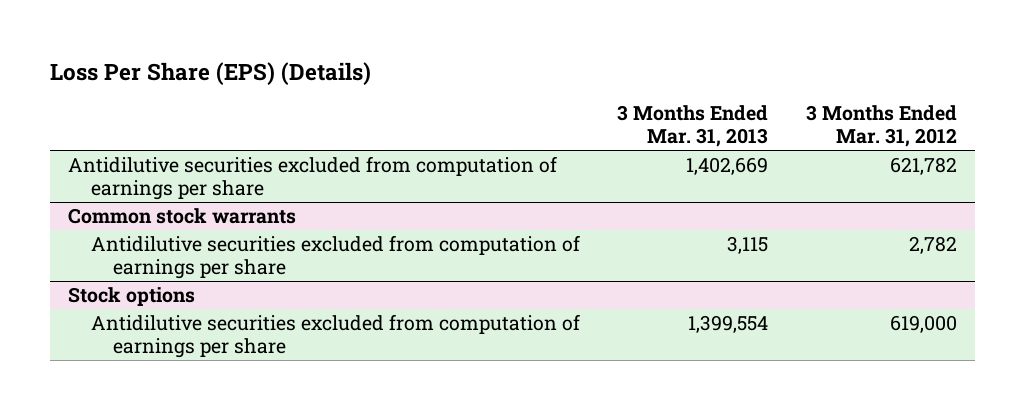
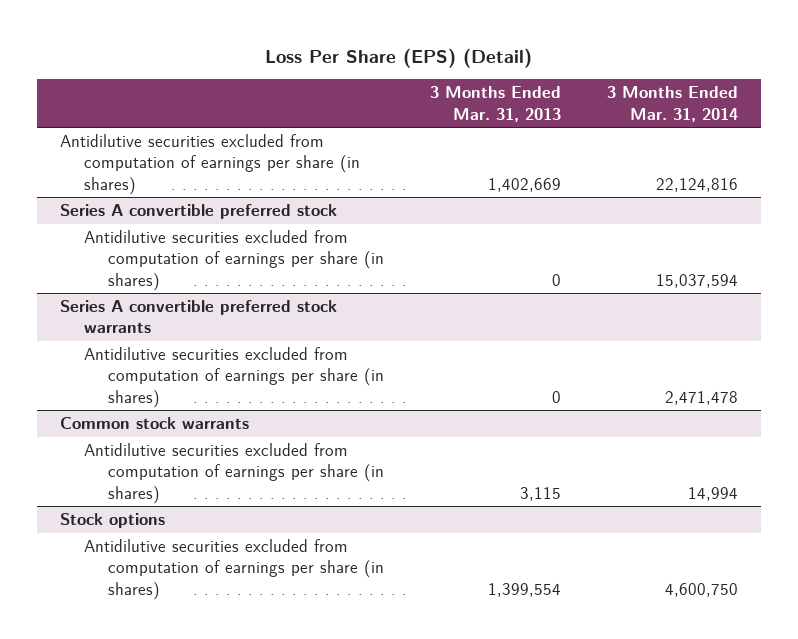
[49,61,371,85] Loss Per Share (EPS) (Details) -> [264,47,532,68] Loss Per Share (EPS) (Detail)
[805,105,957,148] 3 Months Ended Mar. 31, 2012 -> none
none -> [606,86,738,122] 3 Months Ended Mar. 31, 2014
[68,156,558,200] Antidilutive securities excluded from computation of earnings per share -> [59,134,360,195] Antidilutive securities excluded from computation of earnings per share (in shares)
none -> [59,204,337,220] Series A convertible preferred stock
none -> [83,230,384,291] Antidilutive securities excluded from computation of earnings per share (in shares)
none -> [59,300,337,334] Series A convertible preferred stock warrants
none -> [83,347,384,408] Antidilutive securities excluded from computation of earnings per share (in shares)
[90,235,580,279] Antidilutive securities excluded from computation of earnings per share -> [83,443,384,504] Antidilutive securities excluded from computation of earnings per share (in shares)
[90,314,580,358] Antidilutive securities excluded from computation of earnings per share -> [83,539,384,600] Antidilutive securities excluded from computation of earnings per share (in shares)

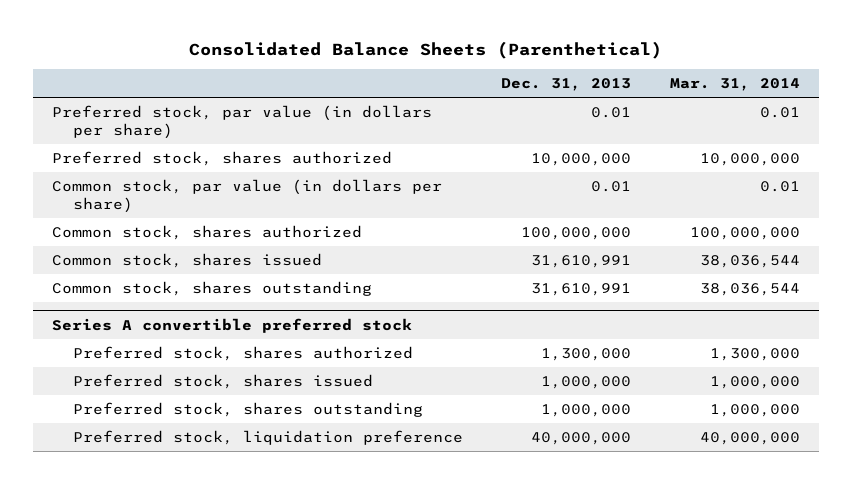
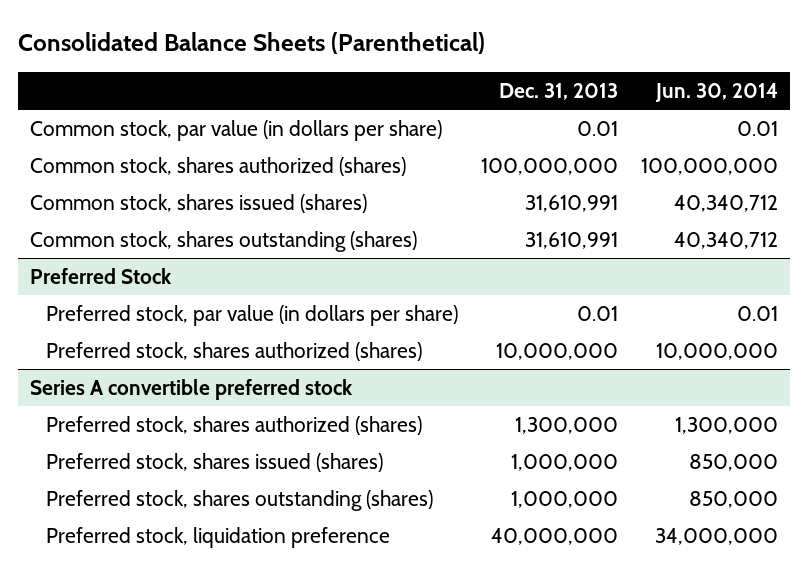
[669,78,800,92] Mar. 31, 2014 -> none
none -> [655,82,779,102] Jun. 30, 2014
[52,105,433,139] Preferred stock, par value (in dollars per share) -> none
[52,151,393,167] Preferred stock, shares authorized -> none
[52,225,363,241] Common stock, shares authorized -> [29,157,406,177] Common stock, shares authorized (shares)
[52,253,323,269] Common stock, shares issued -> [29,194,367,214] Common stock, shares issued (shares)
[52,281,373,297] Common stock, shares outstanding -> [29,231,417,253] Common stock, shares outstanding (shares)
none -> [29,268,172,285] Preferred Stock
none -> [45,305,458,327] Preferred stock, par value (in dollars per share)
none -> [45,342,422,362] Preferred stock, shares authorized (shares)
[73,346,414,362] Preferred stock, shares authorized -> [45,416,422,436] Preferred stock, shares authorized (shares)
[73,374,374,390] Preferred stock, shares issued -> [45,453,383,473] Preferred stock, shares issued (shares)
[73,402,424,418] Preferred stock, shares outstanding -> [45,490,433,512] Preferred stock, shares outstanding (shares)

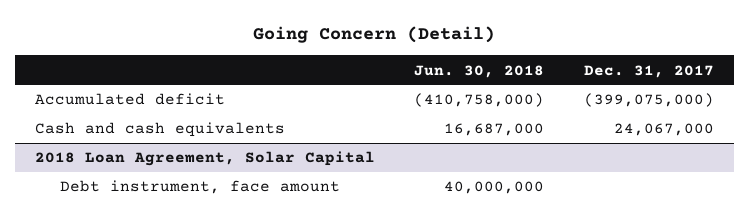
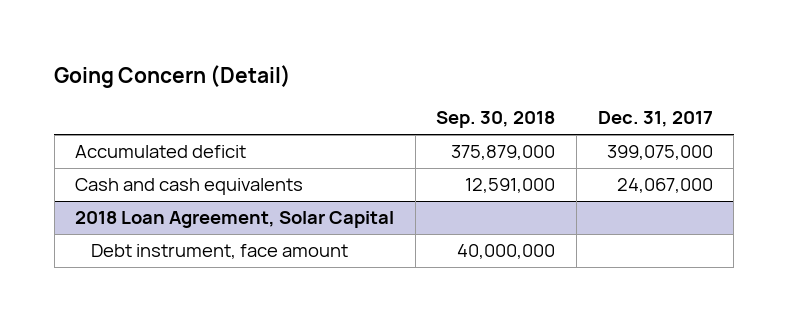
[414,64,545,78] Jun. 30, 2018 -> none
none -> [436,111,556,129] Sep. 30, 2018
[583,93,714,108] (399,075,000) -> [606,145,713,161] 399,075,000

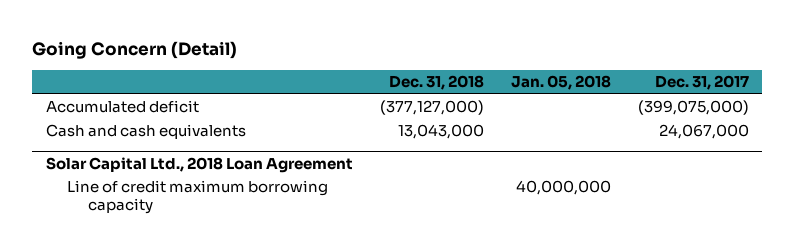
[436,111,556,129] Sep. 30, 2018 -> none
none -> [388,75,484,91] Dec. 31, 2018
none -> [510,75,611,91] Jan. 05, 2018
[606,145,713,161] 399,075,000 -> [637,100,749,116] (399,075,000)
[91,244,349,260] Debt instrument, face amount -> none
[75,211,395,229] 2018 Loan Agreement, Solar Capital -> [45,156,353,173] Solar Capital Ltd., 2018 Loan Agreement
none -> [66,180,328,214] Line of credit maximum borrowing capacity

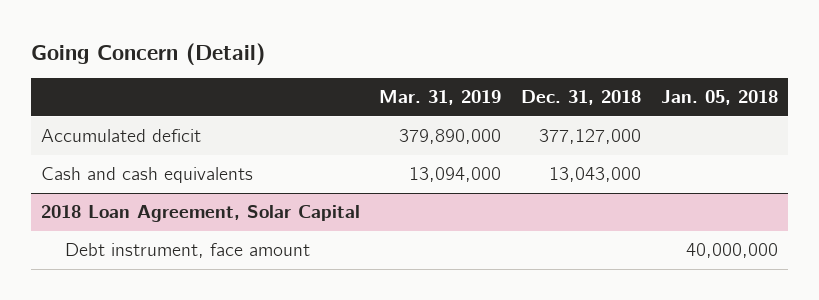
[654,75,749,91] Dec. 31, 2017 -> none
none -> [379,90,502,106] Mar. 31, 2019
[379,100,484,116] (377,127,000) -> [539,129,642,145] 377,127,000
[66,180,328,214] Line of credit maximum borrowing capacity -> none
[45,156,353,173] Solar Capital Ltd., 2018 Loan Agreement -> [40,205,360,223] 2018 Loan Agreement, Solar Capital
none -> [64,243,310,259] Debt instrument, face amount

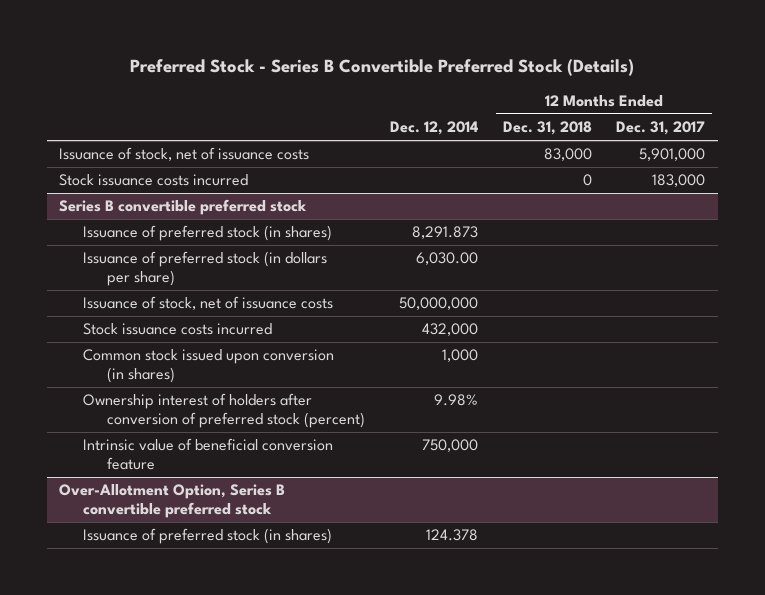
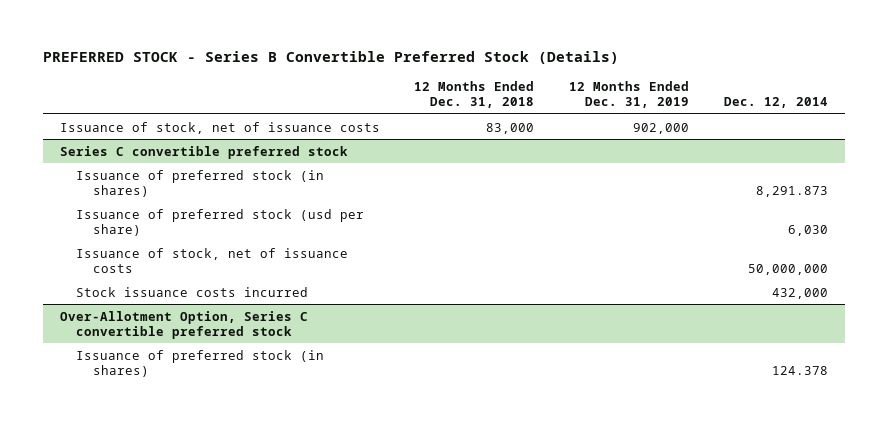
[130,58,635,76] Preferred Stock - Series B Convertible Preferred Stock (Details) -> [42,51,619,65] PREFERRED STOCK - Series B Convertible Preferred Stock (Details)
[616,121,706,136] Dec. 31, 2017 -> none
none -> [569,81,690,109] 12 Months Ended Dec. 31, 2019
[59,174,249,187] Stock issuance costs incurred -> none
[59,199,308,216] Series B convertible preferred stock -> [59,145,348,159] Series C convertible preferred stock
[83,251,328,286] Issuance of preferred stock (in dollars per share) -> [76,208,365,236] Issuance of preferred stock (usd per share)
[415,252,478,266] 6,030.00 -> [787,224,828,236] 6,030
[83,349,335,383] Common stock issued upon conversion (in shares) -> none
[83,393,365,428] Ownership interest of holders after conversion of preferred stock (percent) -> none
[83,438,334,470] Intrinsic value of beneficial conversion feature -> none
[59,484,286,518] Over-Allotment Option, Series B convertible preferred stock -> [59,310,308,339] Over-Allotment Option, Series C convertible preferred stock

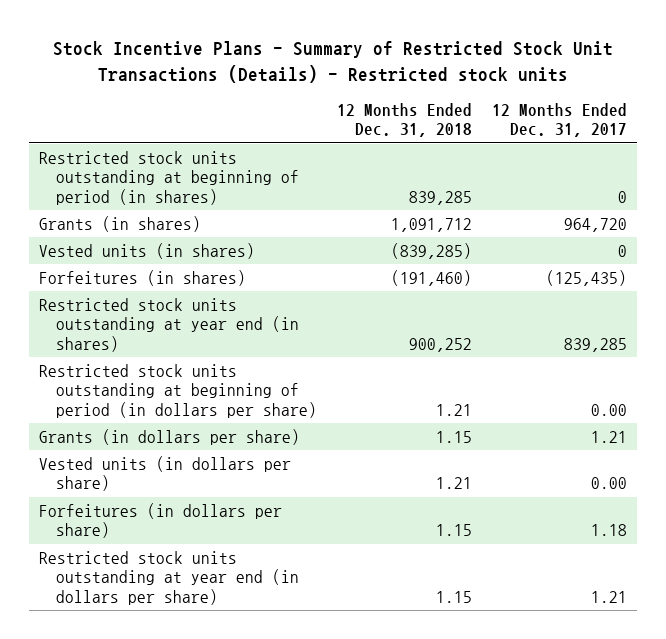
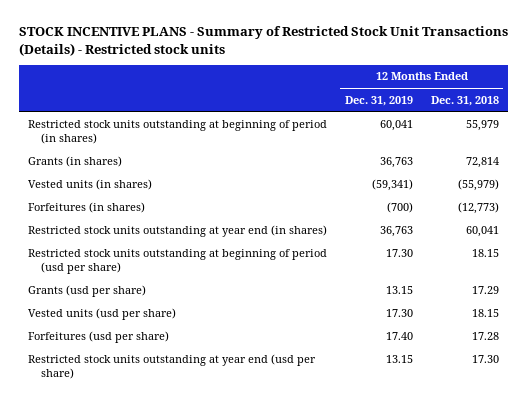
[52,41,613,83] Stock Incentive Plans - Summary of Restricted Stock Unit Transactions (Details) - Restricted stock units -> [18,26,508,56] STOCK INCENTIVE PLANS - Summary of Restricted Stock Unit Transactions (Details) - Restricted stock units
[491,102,627,138] 12 Months Ended Dec. 31, 2017 -> none
none -> [344,95,413,106] Dec. 31, 2019
[408,190,472,205] 839,285 -> [465,119,499,131] 55,979
[390,217,472,232] 1,091,712 -> [465,156,499,168] 72,814
[390,242,472,259] (839,285) -> [457,178,499,191] (55,979)
[390,269,472,286] (191,460) -> [457,201,499,214] (12,773)
[408,337,472,352] 900,252 -> [465,225,499,237] 60,041
[39,363,317,418] Restricted stock units outstanding at beginning of period (in dollars per share) -> [27,248,327,274] Restricted stock units outstanding at beginning of period (usd per share)
[435,403,472,416] 1.21 -> [471,248,499,257] 18.15
[39,428,301,445] Grants (in dollars per share) -> [27,284,146,297] Grants (usd per share)
[435,430,472,443] 1.15 -> [471,285,499,294] 17.29
[39,455,292,492] Vested units (in dollars per share) -> [27,307,176,320] Vested units (usd per share)
[435,477,472,490] 1.21 -> [471,308,499,317] 18.15
[39,502,283,539] Forfeitures (in dollars per share) -> [27,330,169,343] Forfeitures (usd per share)
[435,524,472,537] 1.15 -> [471,331,499,340] 17.28
[39,550,299,605] Restricted stock units outstanding at year end (in dollars per share) -> [27,353,316,379] Restricted stock units outstanding at year end (usd per share)
[435,590,472,603] 1.15 -> [471,354,499,363] 17.30

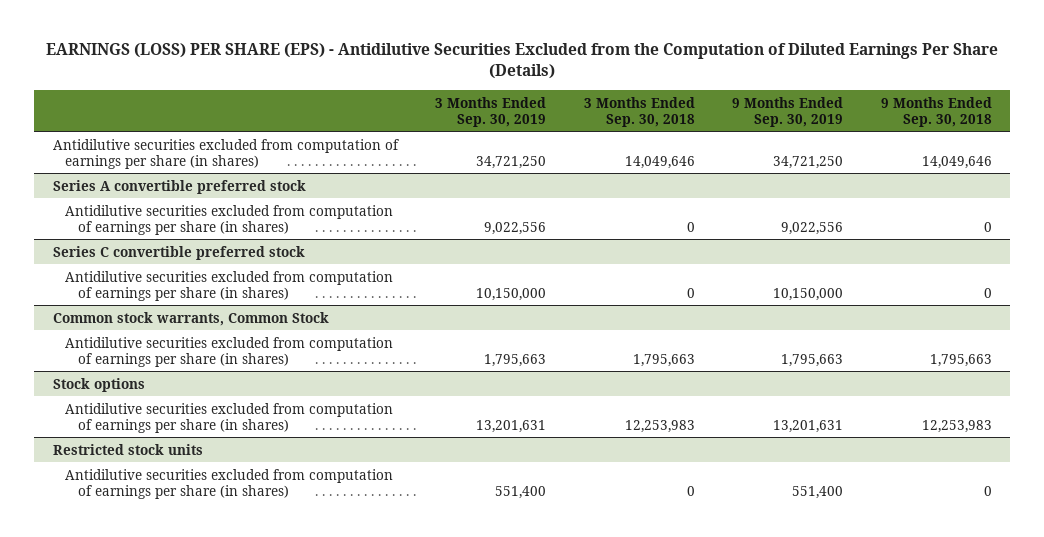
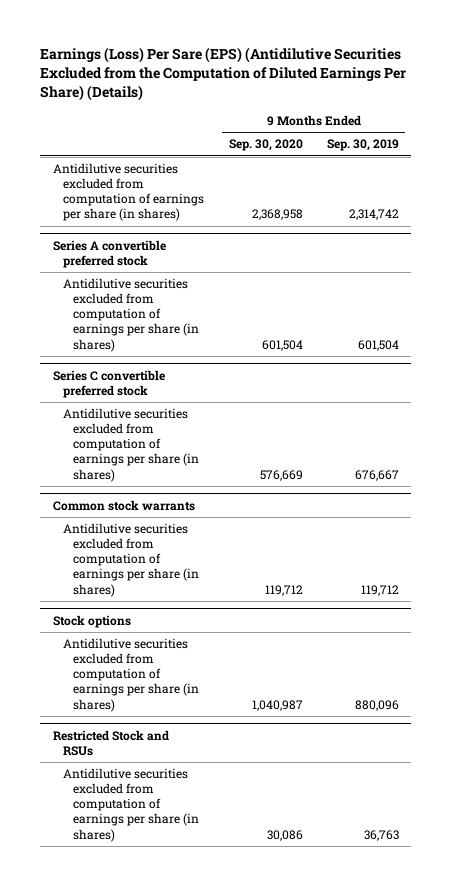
[46,43,999,80] EARNINGS (LOSS) PER SHARE (EPS) - Antidilutive Securities Excluded from the Computation of Diluted Earnings Per Share (Details) -> [40,47,407,101] Earnings (Loss) Per Sare (EPS) (Antidilutive Securities Excluded from the Computation of Diluted Earnings Per Share) (Details)
[435,96,547,127] 3 Months Ended Sep. 30, 2019 -> none
[583,96,695,127] 3 Months Ended Sep. 30, 2018 -> none
[880,96,992,127] 9 Months Ended Sep. 30, 2018 -> none
none -> [228,139,303,152] Sep. 30, 2020
[773,155,844,169] 34,721,250 -> [349,209,400,221] 2,314,742
[781,221,844,235] 9,022,556 -> [358,339,400,351] 601,504
[773,287,844,301] 10,150,000 -> [355,469,400,481] 676,667
[52,311,329,326] Common stock warrants, Common Stock -> [52,499,195,511] Common stock warrants
[781,353,844,367] 1,795,663 -> [361,584,400,596] 119,712
[52,443,203,455] Restricted stock units -> none
[773,419,844,433] 13,201,631 -> [355,699,400,711] 880,096
none -> [52,729,169,756] Restricted Stock and RSUs
[792,485,844,499] 551,400 -> [364,829,400,841] 36,763

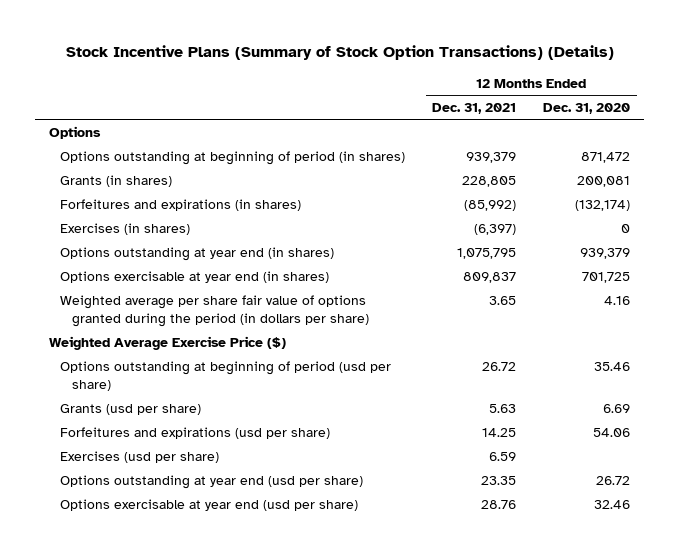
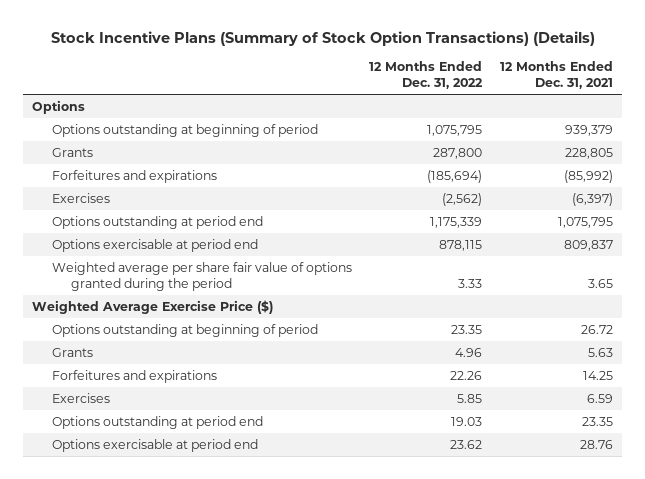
[543,102,631,114] Dec. 31, 2020 -> none
none -> [369,61,484,90] 12 Months Ended Dec. 31, 2022
[60,150,406,165] Options outstanding at beginning of period (in shares) -> [51,123,318,137] Options outstanding at beginning of period
[60,174,173,187] Grants (in shares) -> [51,147,93,157] Grants
[60,198,302,211] Forfeitures and expirations (in shares) -> [51,169,217,183] Forfeitures and expirations
[60,222,191,235] Exercises (in shares) -> [51,192,110,203] Exercises
[60,246,335,261] Options outstanding at year end (in shares) -> [51,215,263,229] Options outstanding at period end
[60,270,330,283] Options exercisable at year end (in shares) -> [51,238,258,252] Options exercisable at period end
[60,294,369,327] Weighted average per share fair value of options granted during the period (in dollars per share) -> [51,261,352,291] Weighted average per share fair value of options granted during the period
[60,360,392,391] Options outstanding at beginning of period (usd per share) -> [51,323,318,337] Options outstanding at beginning of period
[60,403,202,415] Grants (usd per share) -> [51,347,93,357] Grants
[60,426,331,439] Forfeitures and expirations (usd per share) -> [51,369,217,383] Forfeitures and expirations
[60,450,220,463] Exercises (usd per share) -> [51,392,110,403] Exercises
[60,474,364,489] Options outstanding at year end (usd per share) -> [51,415,263,429] Options outstanding at period end
[60,498,359,511] Options exercisable at year end (usd per share) -> [51,438,258,452] Options exercisable at period end

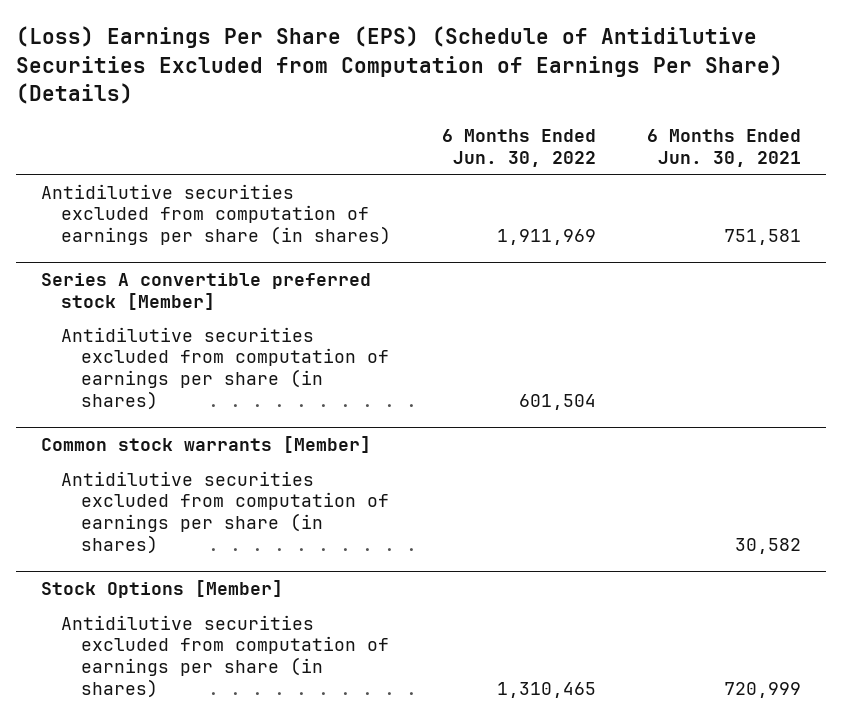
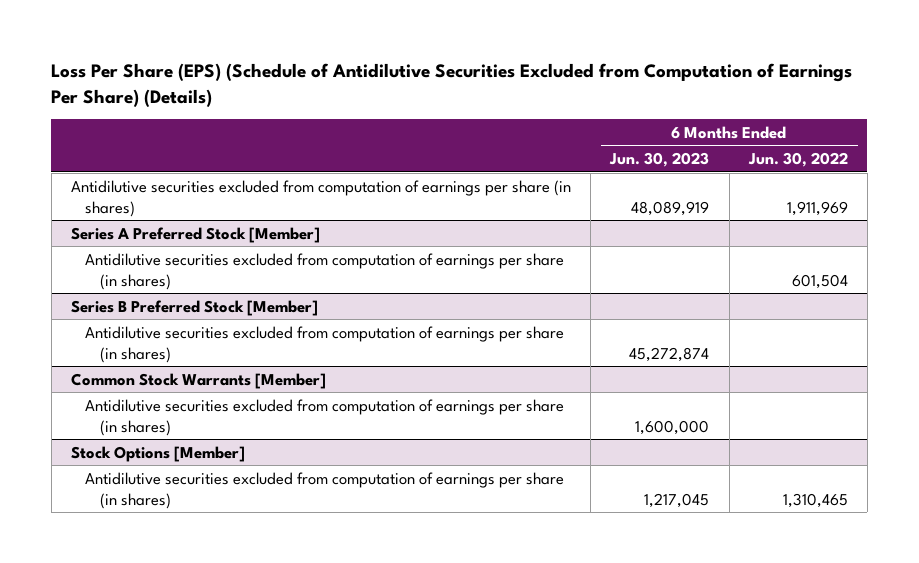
[16,26,784,104] (Loss) Earnings Per Share (EPS) (Schedule of Antidilutive Securities Excluded from Computation of Earnings Per Share) (Details) -> [51,63,853,107] Loss Per Share (EPS) (Schedule of Antidilutive Securities Excluded from Computation of Earnings Per Share) (Details)
[646,129,801,168] 6 Months Ended Jun. 30, 2021 -> none
none -> [609,152,710,168] Jun. 30, 2023
[41,273,372,311] Series A convertible preferred stock [Member] -> [70,226,320,243] Series A Preferred Stock [Member]
[41,436,372,454] Common stock warrants [Member] -> none
none -> [70,299,318,316] Series B Preferred Stock [Member]
none -> [70,372,326,389] Common Stock Warrants [Member]
none -> [85,398,565,436] Antidilutive securities excluded from computation of earnings per share (in shares)

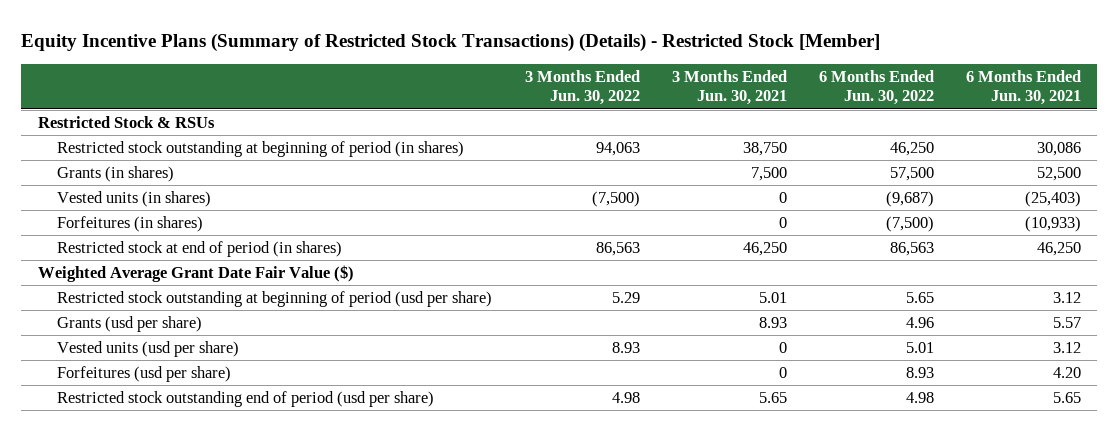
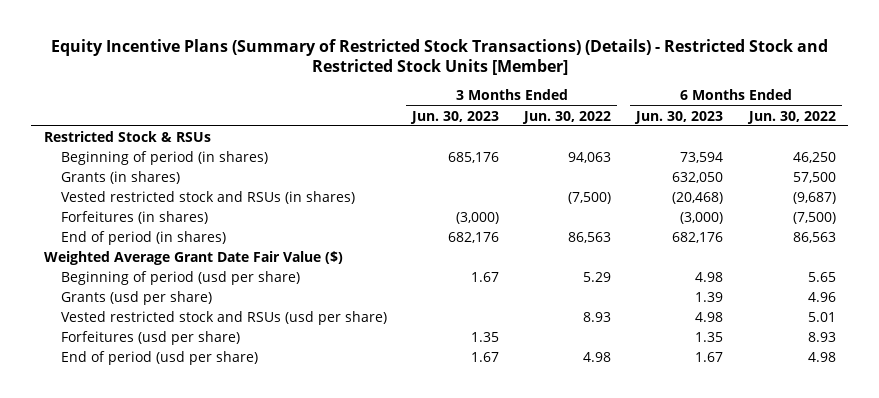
[21,33,881,53] Equity Incentive Plans (Summary of Restricted Stock Transactions) (Details) - Restricted Stock [Member] -> [50,38,828,76] Equity Incentive Plans (Summary of Restricted Stock Transactions) (Details) - Restricted Stock and Restricted Stock Units [Member]
[671,69,787,106] 3 Months Ended Jun. 30, 2021 -> none
[966,69,1082,106] 6 Months Ended Jun. 30, 2021 -> none
none -> [409,110,499,124] Jun. 30, 2023
none -> [634,110,724,124] Jun. 30, 2023
[57,141,465,158] Restricted stock outstanding at beginning of period (in shares) -> [60,150,268,165] Beginning of period (in shares)
[57,191,212,208] Vested units (in shares) -> [60,190,355,204] Vested restricted stock and RSUs (in shares)
[57,241,343,258] Restricted stock at end of period (in shares) -> [60,230,226,245] End of period (in shares)
[57,291,493,308] Restricted stock outstanding at beginning of period (usd per share) -> [60,270,300,285] Beginning of period (usd per share)
[57,341,240,358] Vested units (usd per share) -> [60,310,387,325] Vested restricted stock and RSUs (usd per share)
[57,391,435,408] Restricted stock outstanding end of period (usd per share) -> [60,350,258,365] End of period (usd per share)

